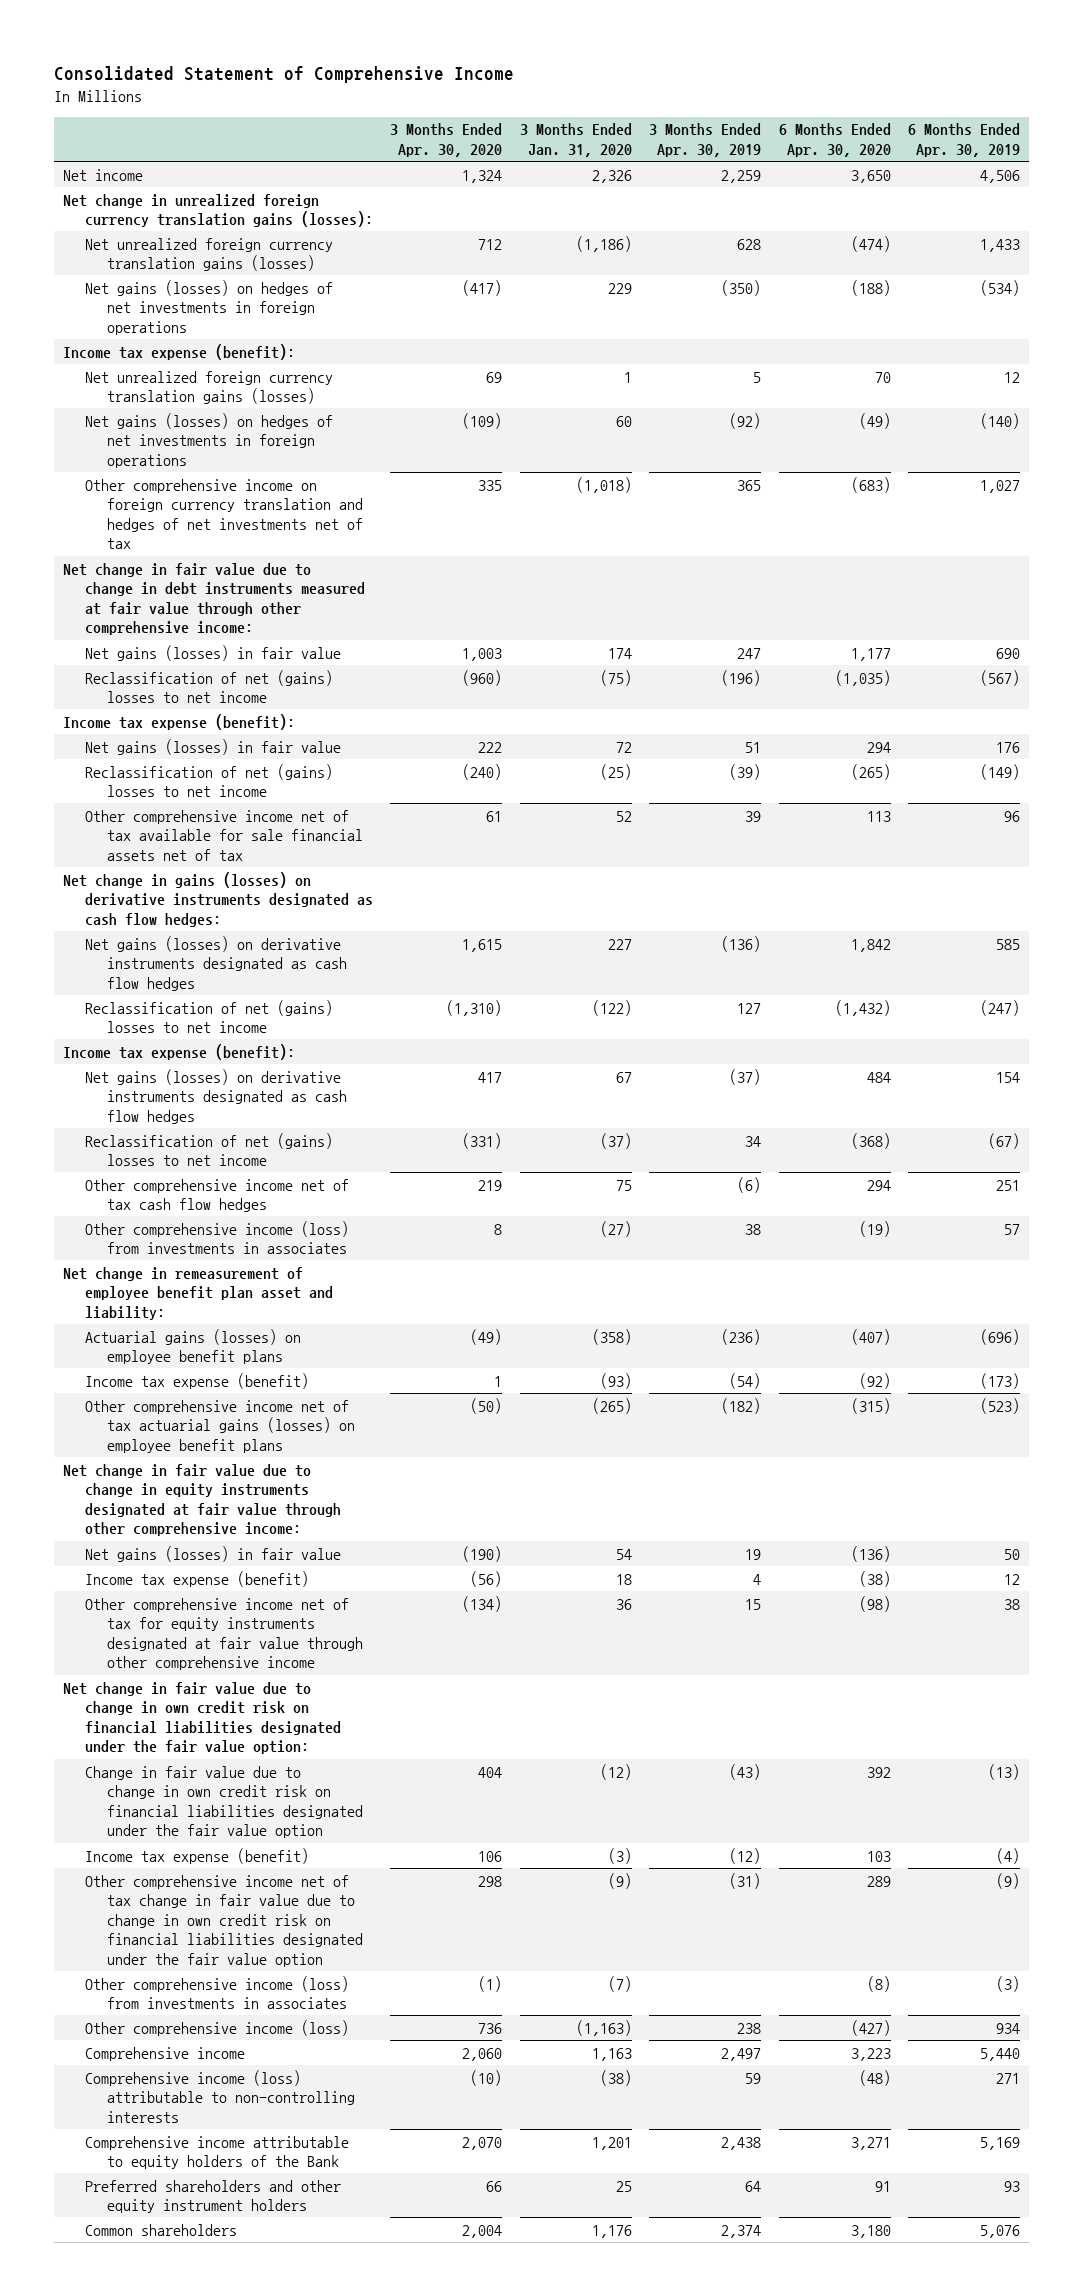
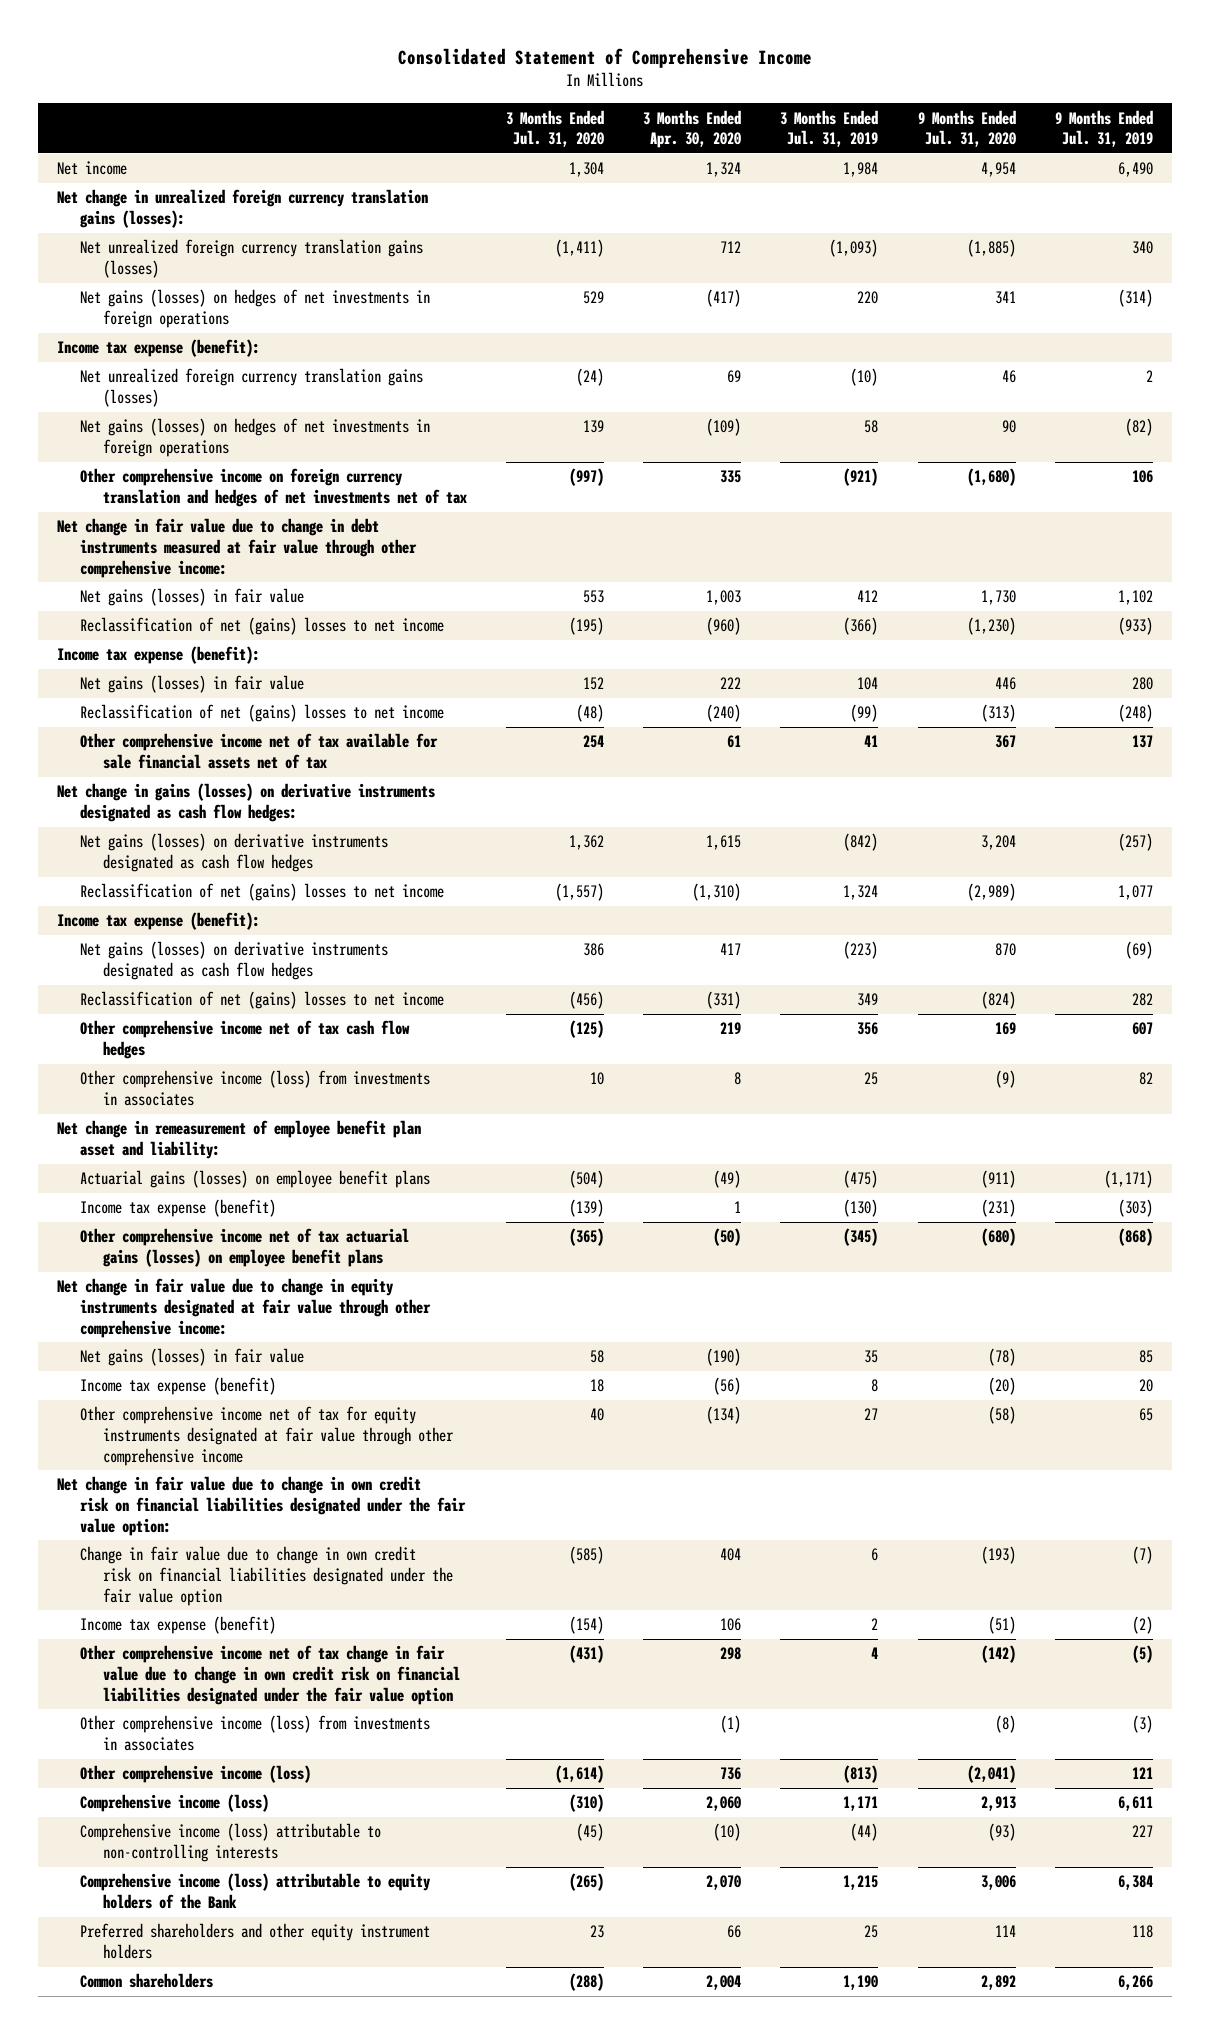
[519,123,632,157] 3 Months Ended Jan. 31, 2020 -> none
[649,123,762,157] 3 Months Ended Apr. 30, 2019 -> none
[778,123,891,157] 6 Months Ended Apr. 30, 2020 -> none
[908,123,1021,157] 6 Months Ended Apr. 30, 2019 -> none
none -> [506,109,605,148] 3 Months Ended Jul. 31, 2020
none -> [780,109,879,148] 3 Months Ended Jul. 31, 2019
none -> [917,109,1016,148] 9 Months Ended Jul. 31, 2020
none -> [1054,109,1153,148] 9 Months Ended Jul. 31, 2019
[84,2046,245,2061] Comprehensive income -> [80,1794,270,1813] Comprehensive income (loss)
[84,2135,349,2170] Comprehensive income attributable to equity holders of the Bank -> [80,1873,431,1909] Comprehensive income (loss) attributable to equity holders of the Bank

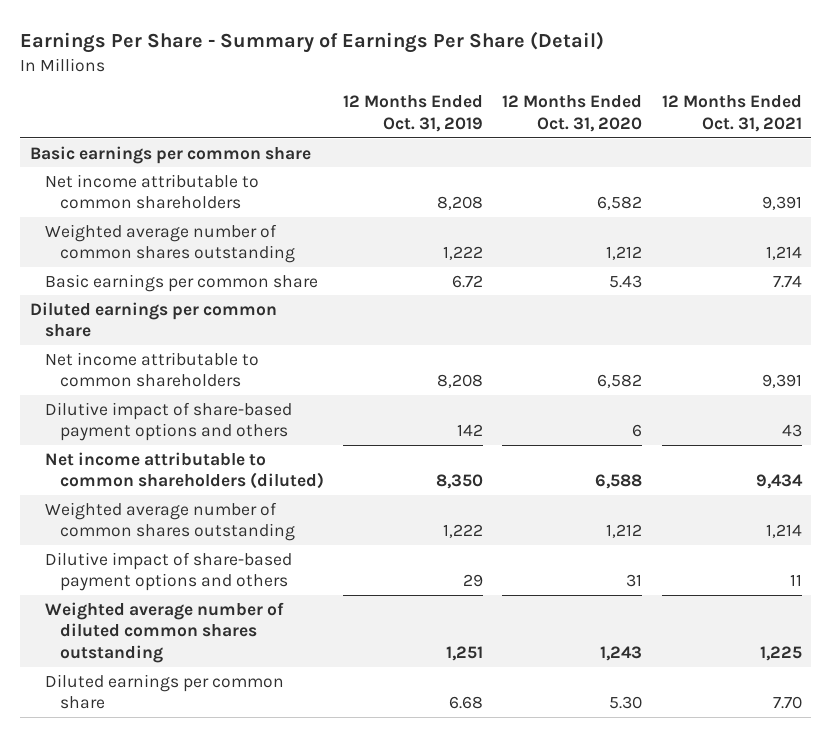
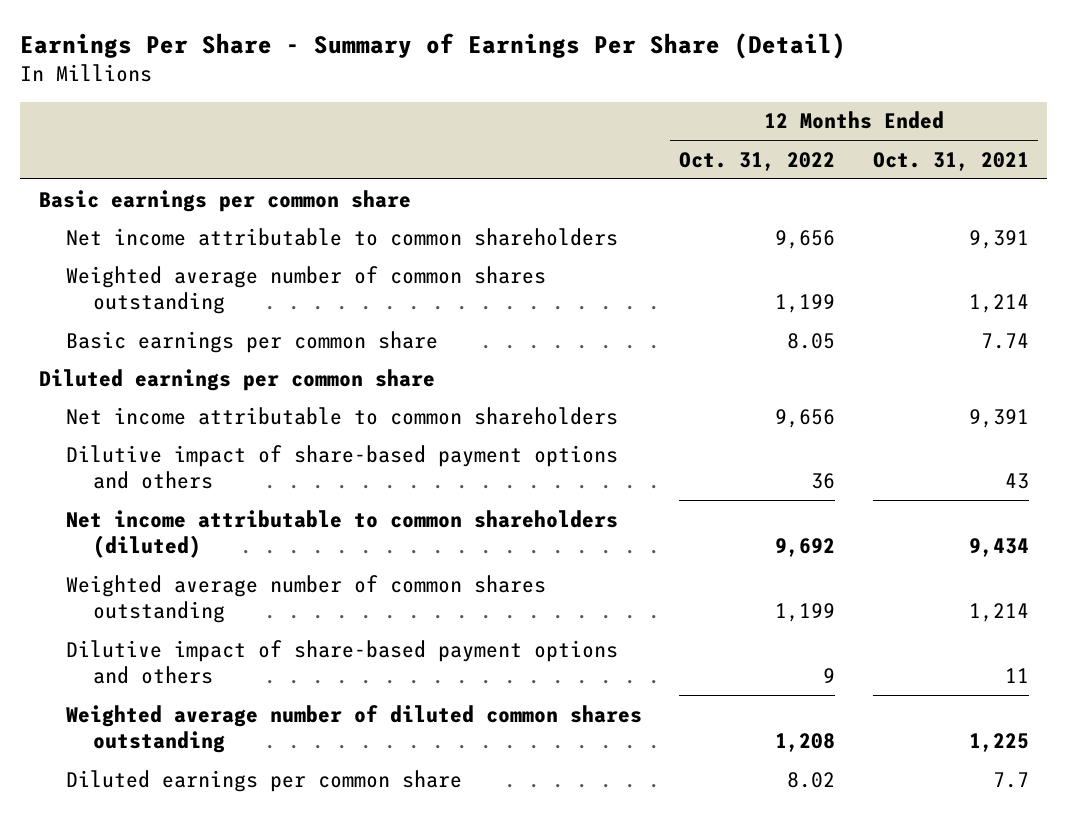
[343,95,484,133] 12 Months Ended Oct. 31, 2019 -> none
[502,95,643,133] 12 Months Ended Oct. 31, 2020 -> none
none -> [679,151,836,171] Oct. 31, 2022
[772,696,802,710] 7.70 -> [992,771,1029,788] 7.7

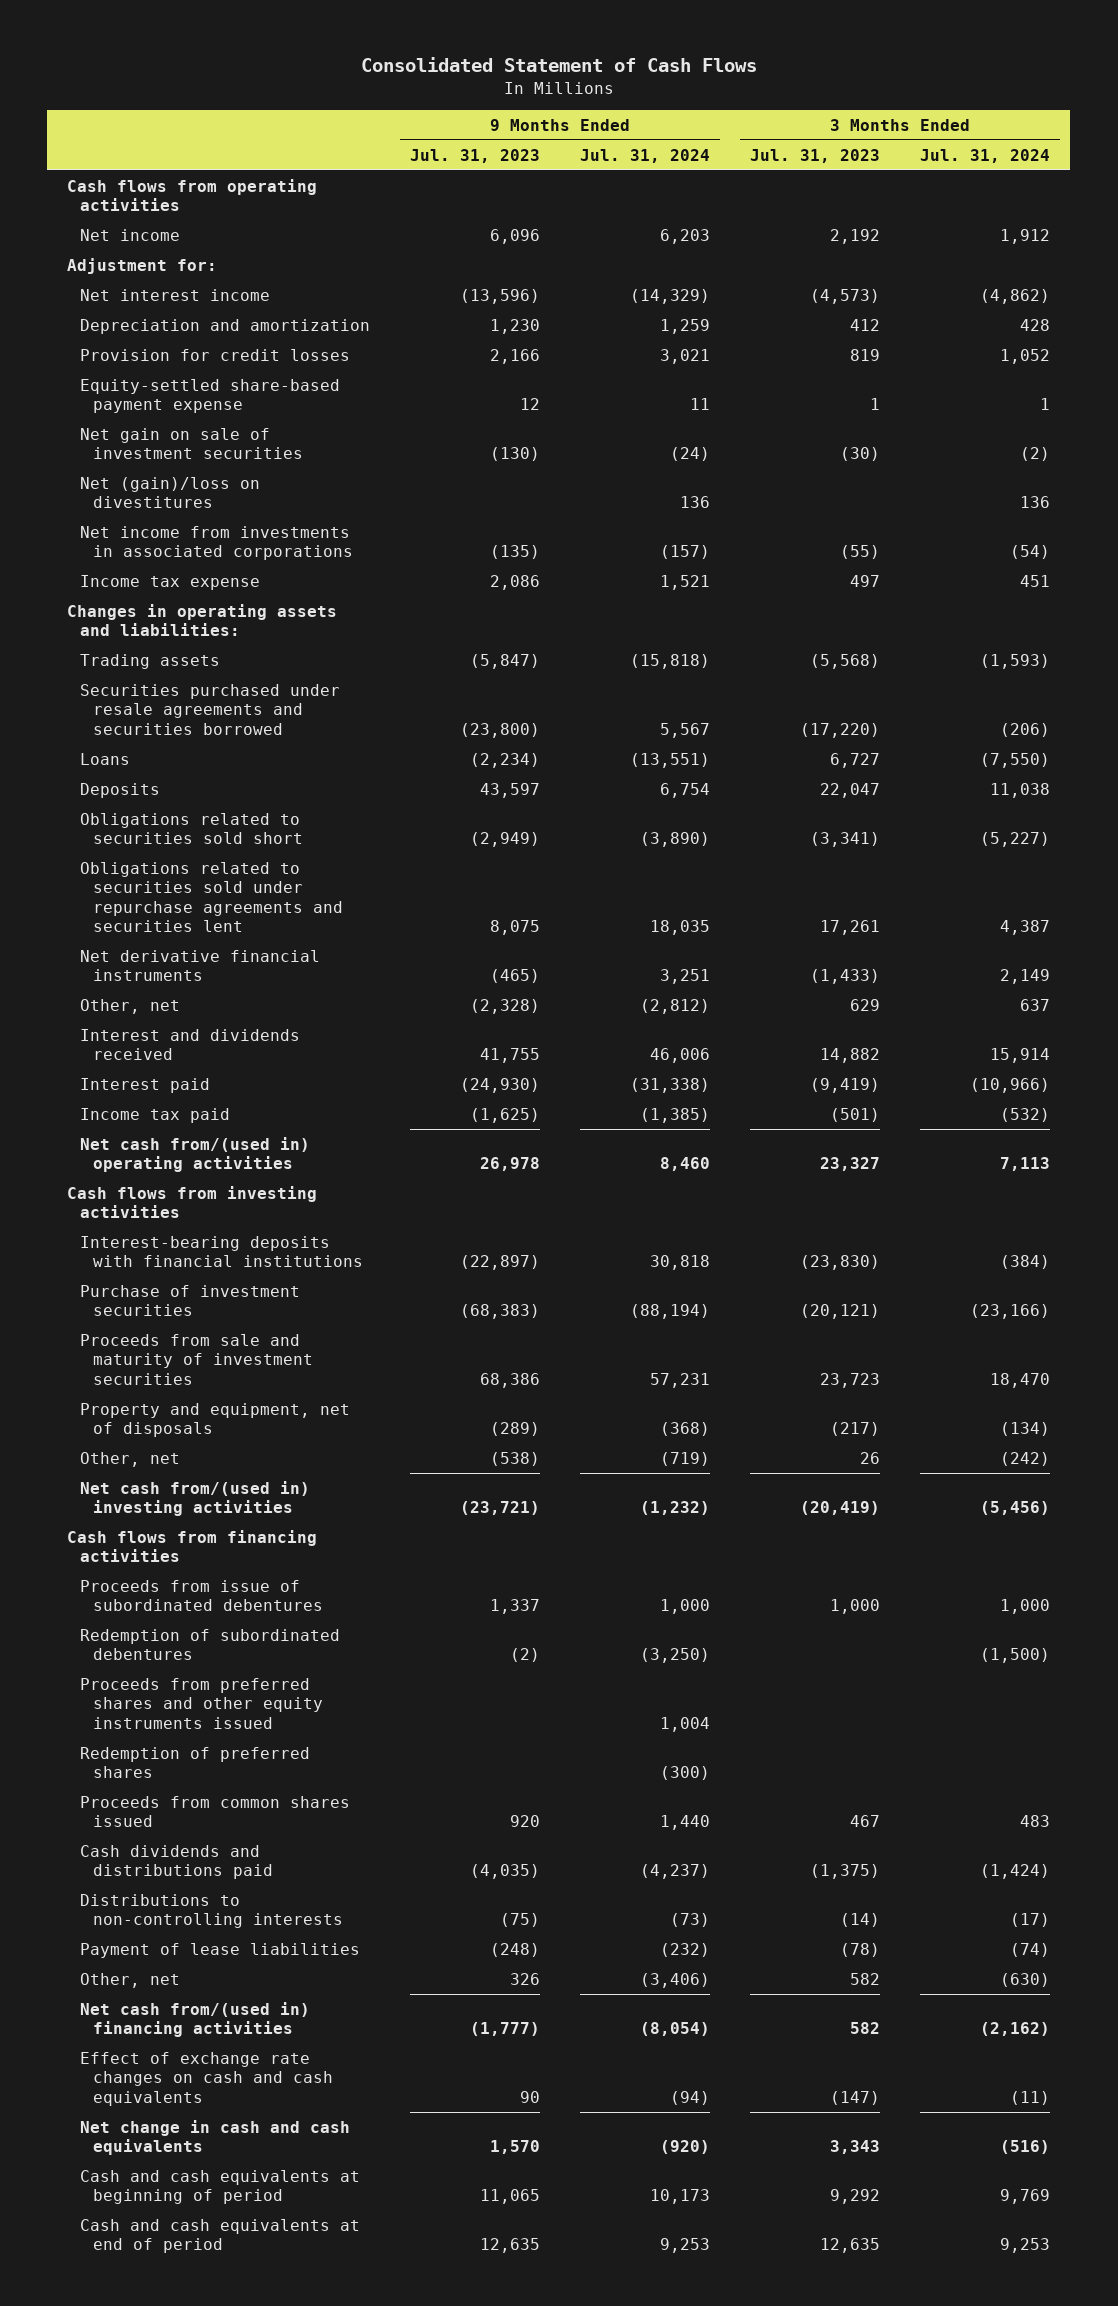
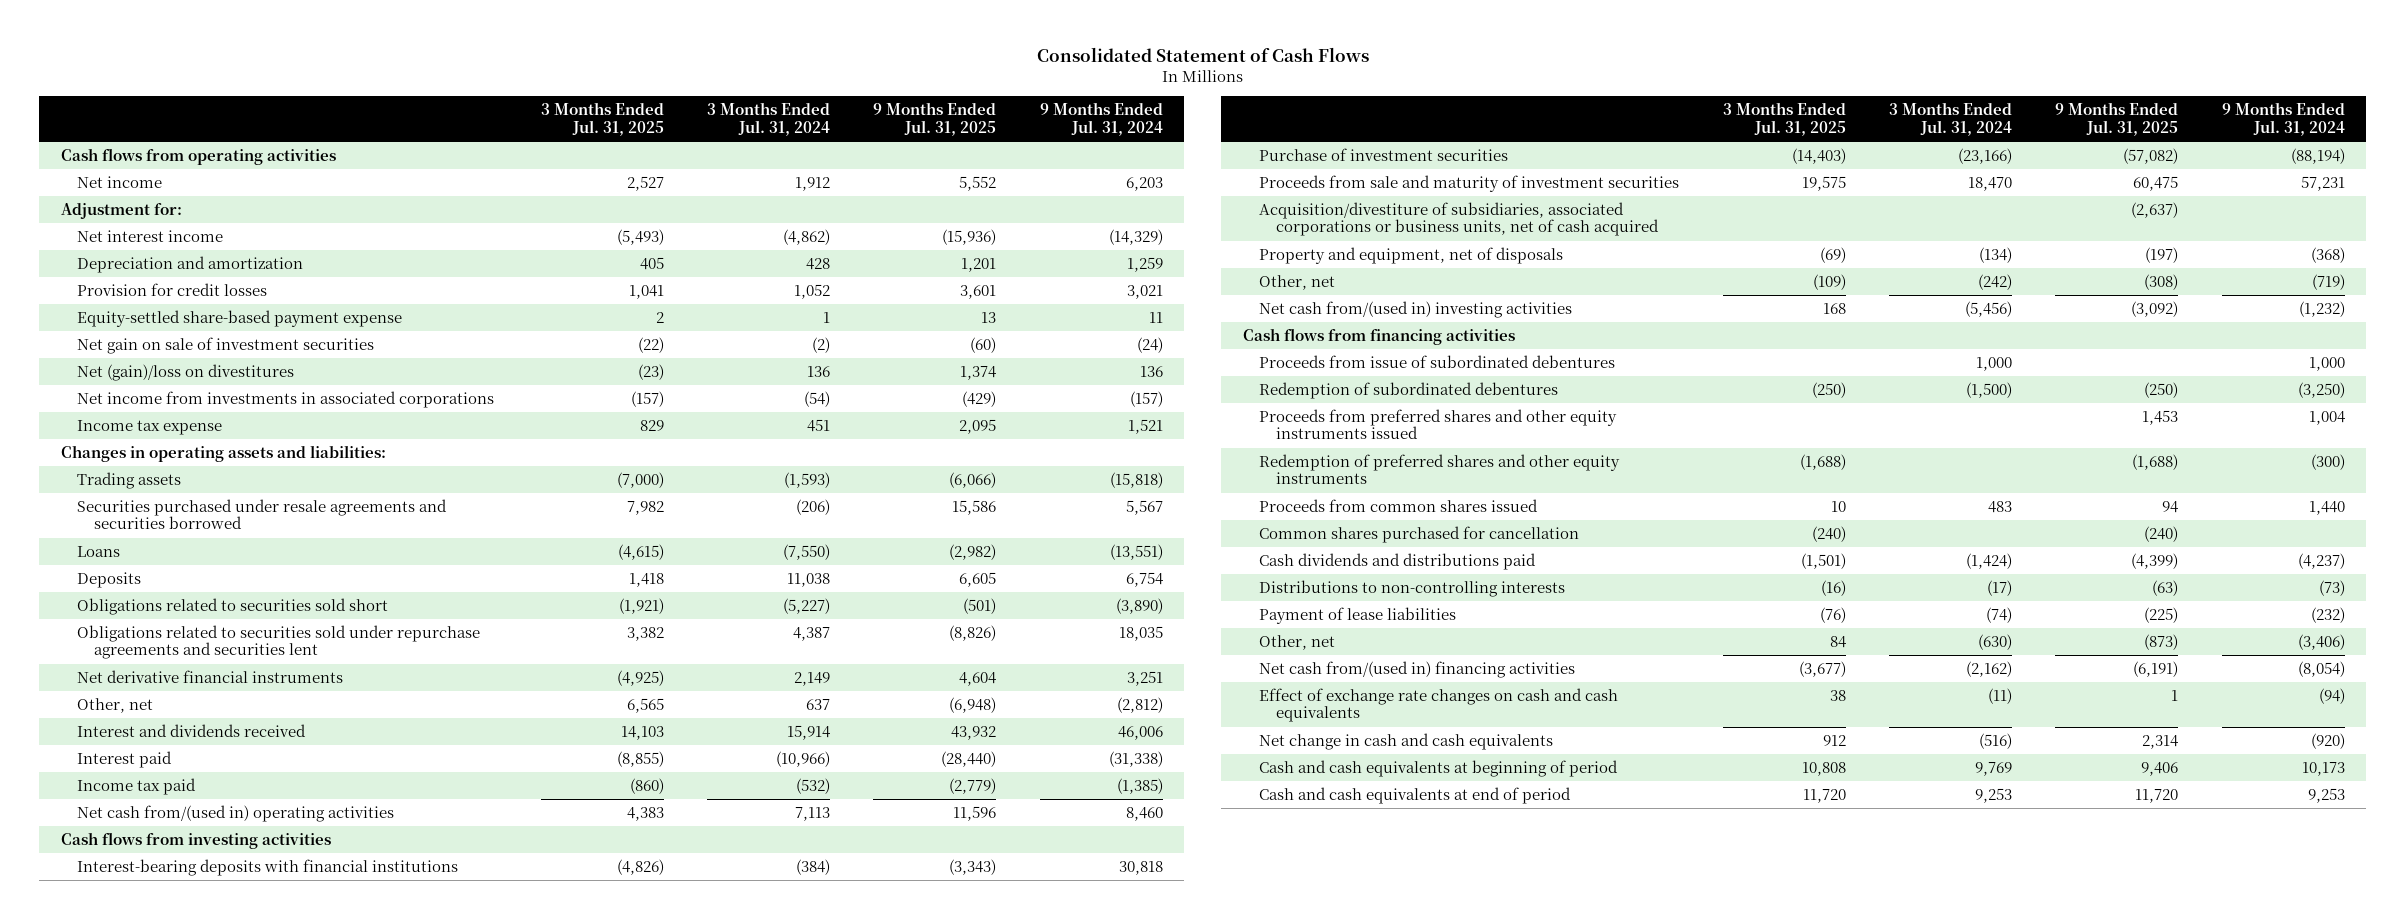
[410,148,541,163] Jul. 31, 2023 -> none
[750,148,881,163] Jul. 31, 2023 -> none
none -> [540,102,664,136] 3 Months Ended Jul. 31, 2025
none -> [873,102,997,136] 9 Months Ended Jul. 31, 2025
none -> [1259,201,1660,237] Acquisition/divestiture of subsidiaries, associated corporations or business units, net of cash acquired
[80,1746,311,1779] Redemption of preferred shares -> [1259,453,1621,485] Redemption of preferred shares and other equity instruments
none -> [1259,525,1580,543] Common shares purchased for cancellation

